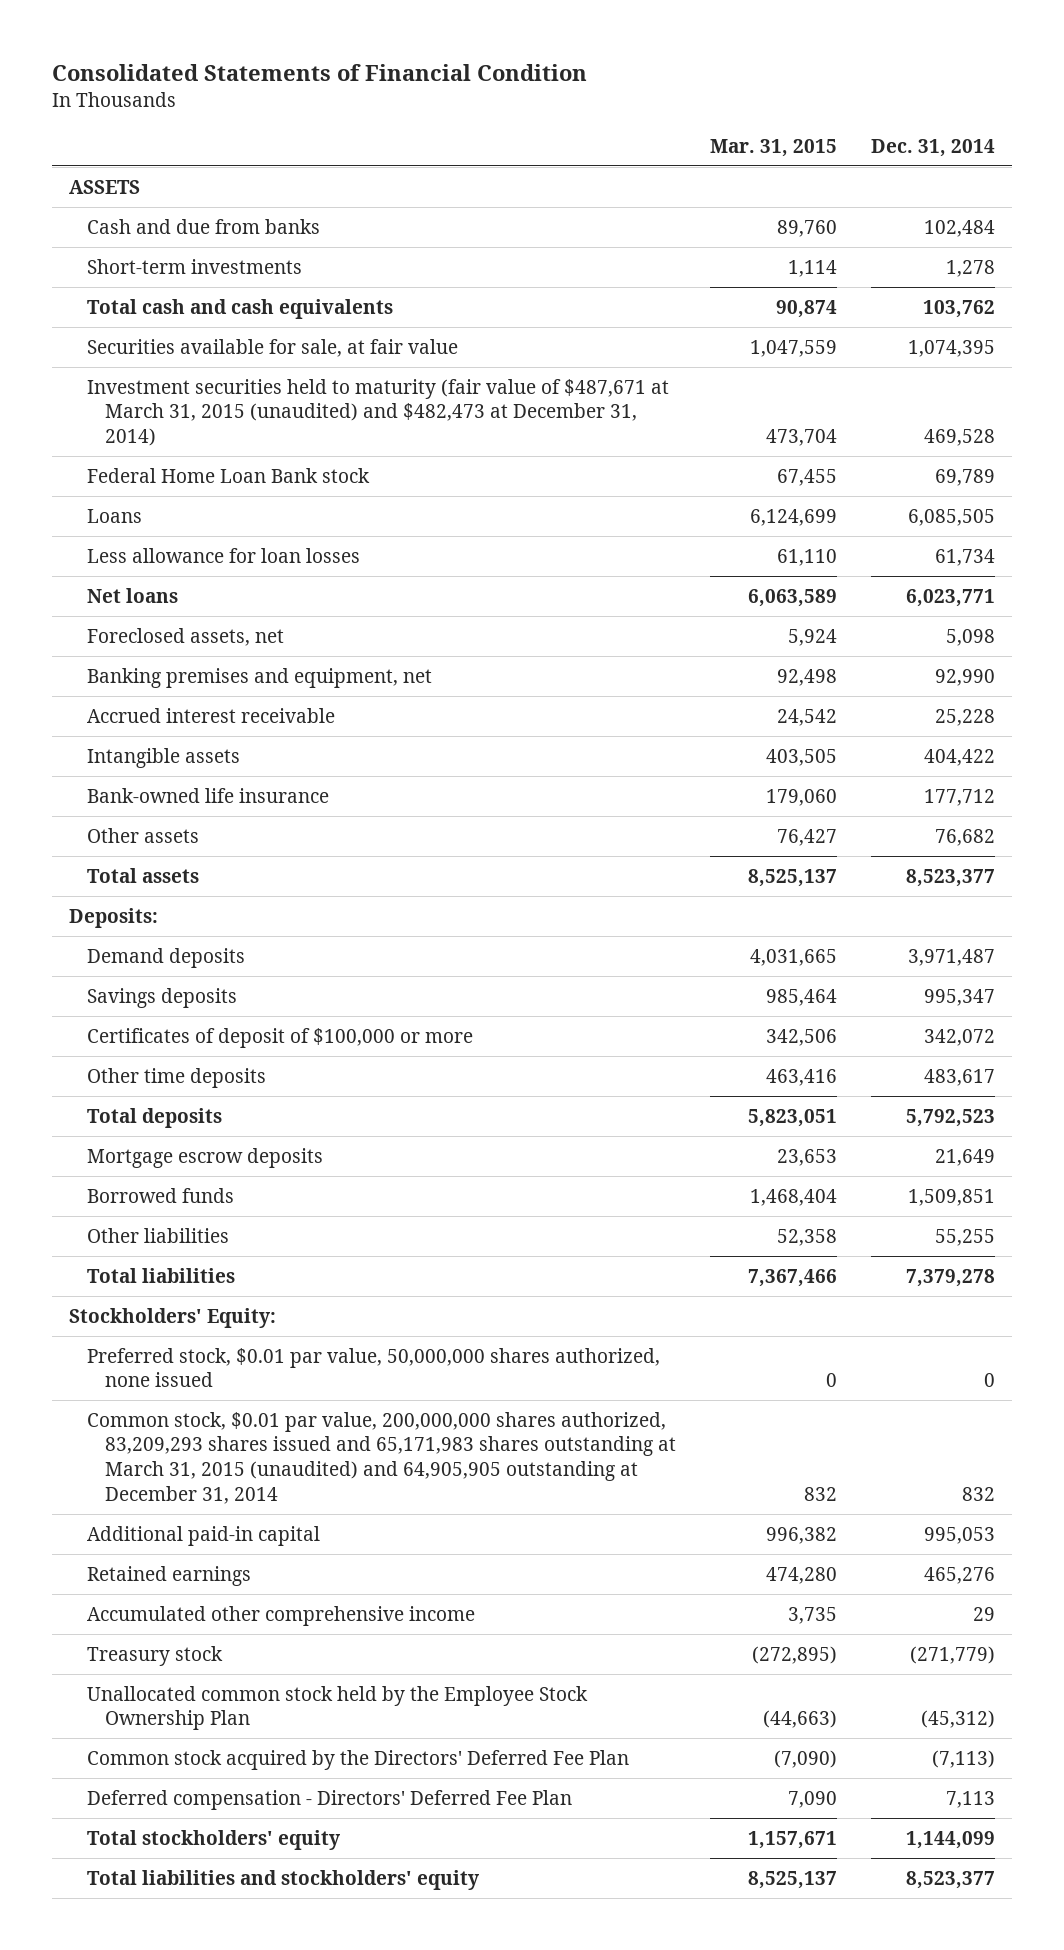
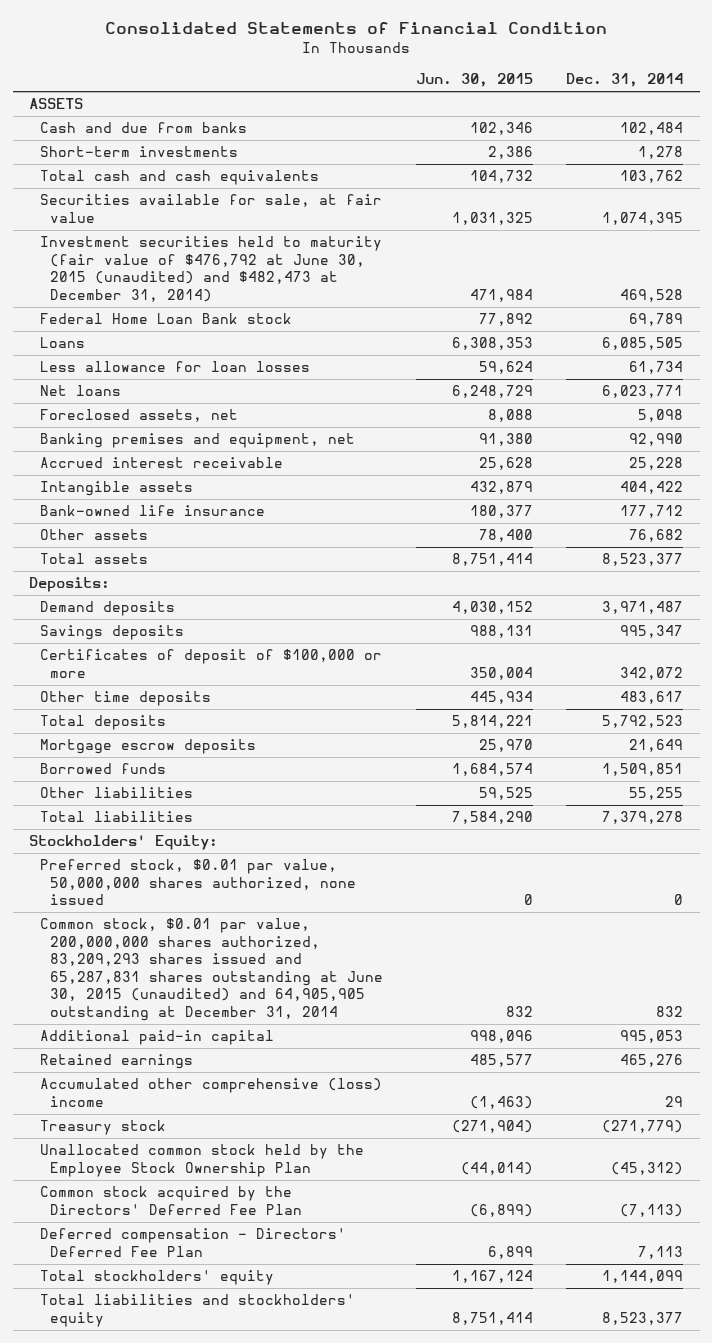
[710,138,838,157] Mar. 31, 2015 -> none
none -> [416,73,534,88] Jun. 30, 2015
[86,378,669,447] Investment securities held to maturity (fair value of $487,671 at March 31, 2015 (unaudited) and $482,473 at December 31, 2014) -> [39,236,382,302] Investment securities held to maturity (fair value of $476,792 at June 30, 2015 (unaudited) and $482,473 at December 31, 2014)
[86,1411,677,1504] Common stock, $0.01 par value, 200,000,000 shares authorized, 83,209,293 shares issued and 65,171,983 shares outstanding at March 31, 2015 (unaudited) and 64,905,905 outstanding at December 31, 2014 -> [39,918,384,1021] Common stock, $0.01 par value, 200,000,000 shares authorized, 83,209,293 shares issued and 65,287,831 shares outstanding at June 30, 2015 (unaudited) and 64,905,905 outstanding at December 31, 2014
[86,1605,475,1626] Accumulated other comprehensive income -> [39,1078,382,1107] Accumulated other comprehensive (loss) income

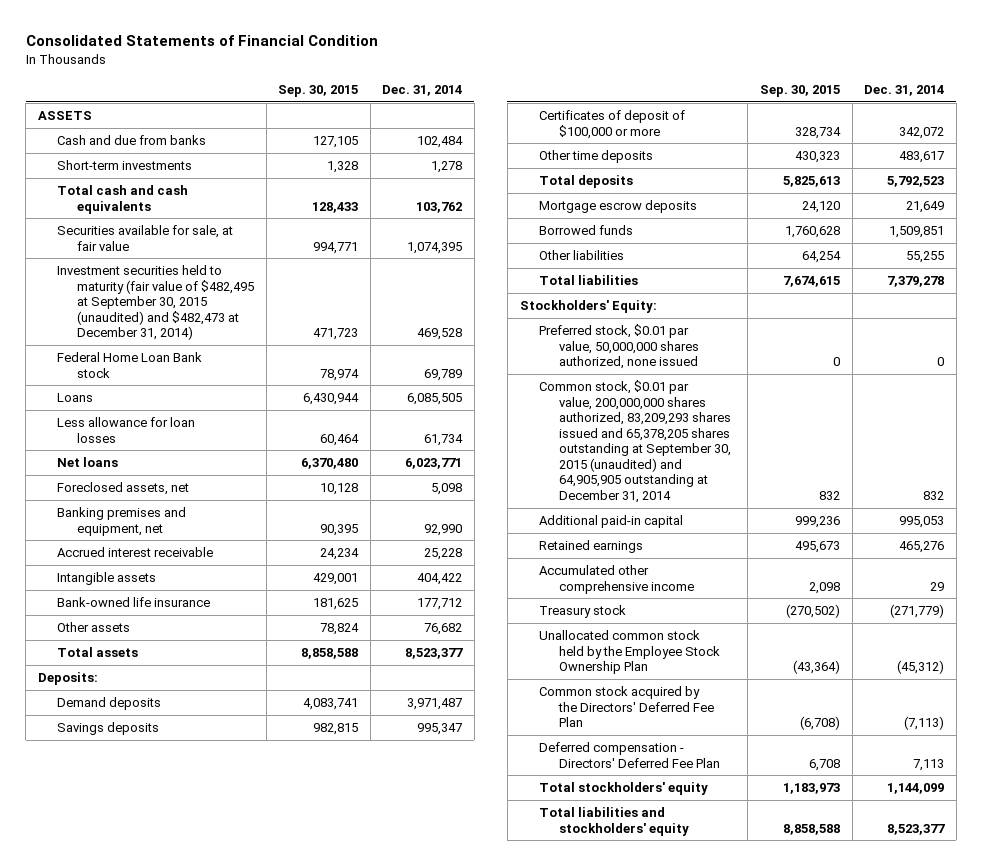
[416,73,534,88] Jun. 30, 2015 -> none
none -> [278,85,359,98] Sep. 30, 2015
[39,236,382,302] Investment securities held to maturity (fair value of $476,792 at June 30, 2015 (unaudited) and $482,473 at December 31, 2014) -> [57,265,255,341] Investment securities held to maturity (fair value of $482,495 at September 30, 2015 (unaudited) and $482,473 at December 31, 2014)
[39,918,384,1021] Common stock, $0.01 par value, 200,000,000 shares authorized, 83,209,293 shares issued and 65,287,831 shares outstanding at June 30, 2015 (unaudited) and 64,905,905 outstanding at December 31, 2014 -> [539,380,731,503] Common stock, $0.01 par value, 200,000,000 shares authorized, 83,209,293 shares issued and 65,378,205 shares outstanding at September 30, 2015 (unaudited) and 64,905,905 outstanding at December 31, 2014
[39,1078,382,1107] Accumulated other comprehensive (loss) income -> [539,565,694,594] Accumulated other comprehensive income

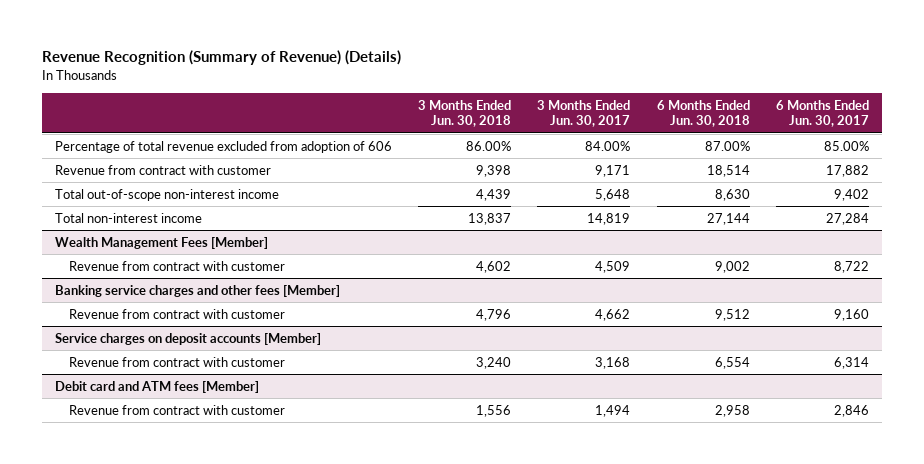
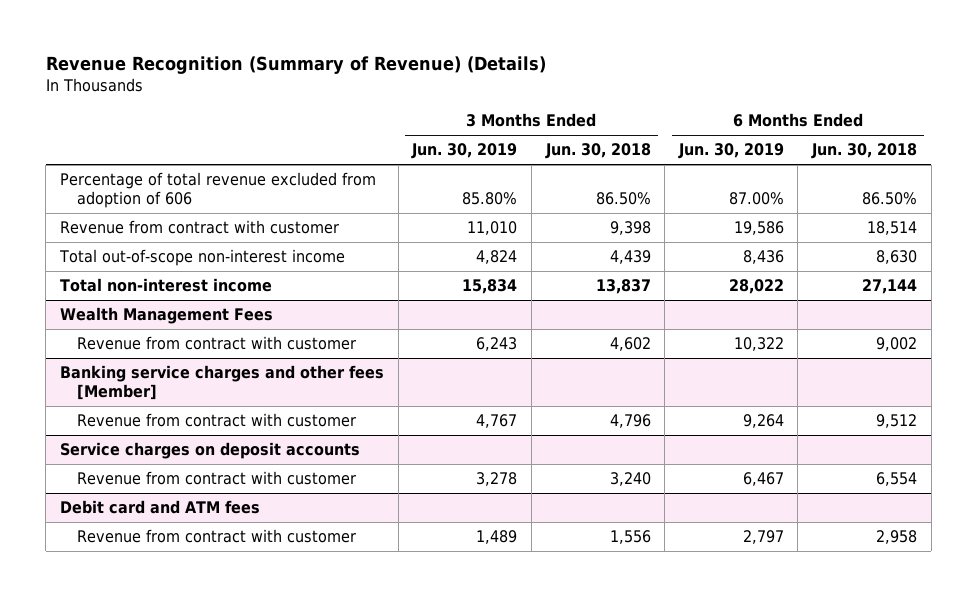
[537,99,631,128] 3 Months Ended Jun. 30, 2017 -> none
[775,99,869,128] 6 Months Ended Jun. 30, 2017 -> none
none -> [411,143,518,160] Jun. 30, 2019
none -> [677,143,784,160] Jun. 30, 2019
[466,140,512,151] 86.00% -> [595,192,651,206] 86.50%
[704,140,750,151] 87.00% -> [862,192,918,206] 86.50%
[54,236,268,249] Wealth Management Fees [Member] -> [60,307,274,325] Wealth Management Fees
[54,332,321,345] Service charges on deposit accounts [Member] -> [60,442,361,460] Service charges on deposit accounts
[54,380,259,393] Debit card and ATM fees [Member] -> [60,500,261,515] Debit card and ATM fees

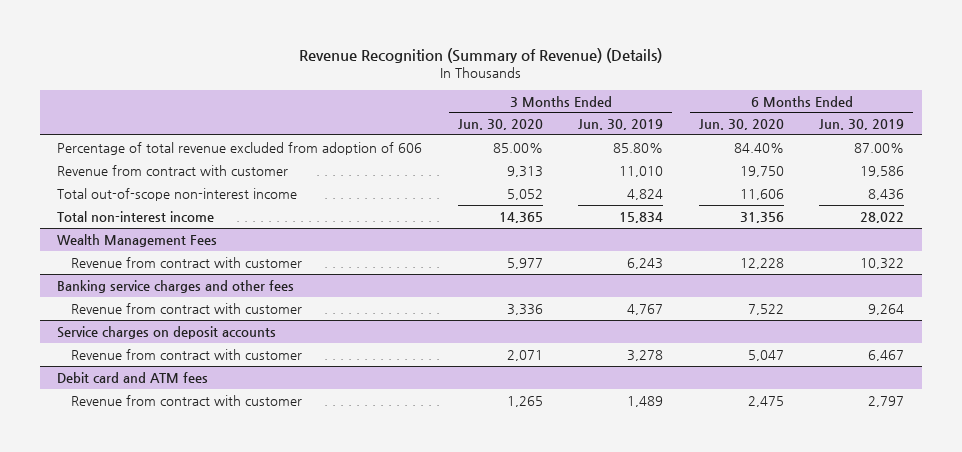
[544,143,651,160] Jun. 30, 2018 -> none
[811,143,918,160] Jun. 30, 2018 -> none
none -> [457,119,543,131] Jun. 30, 2020
none -> [698,119,784,131] Jun. 30, 2020
[60,365,385,401] Banking service charges and other fees [Member] -> [57,279,295,293] Banking service charges and other fees

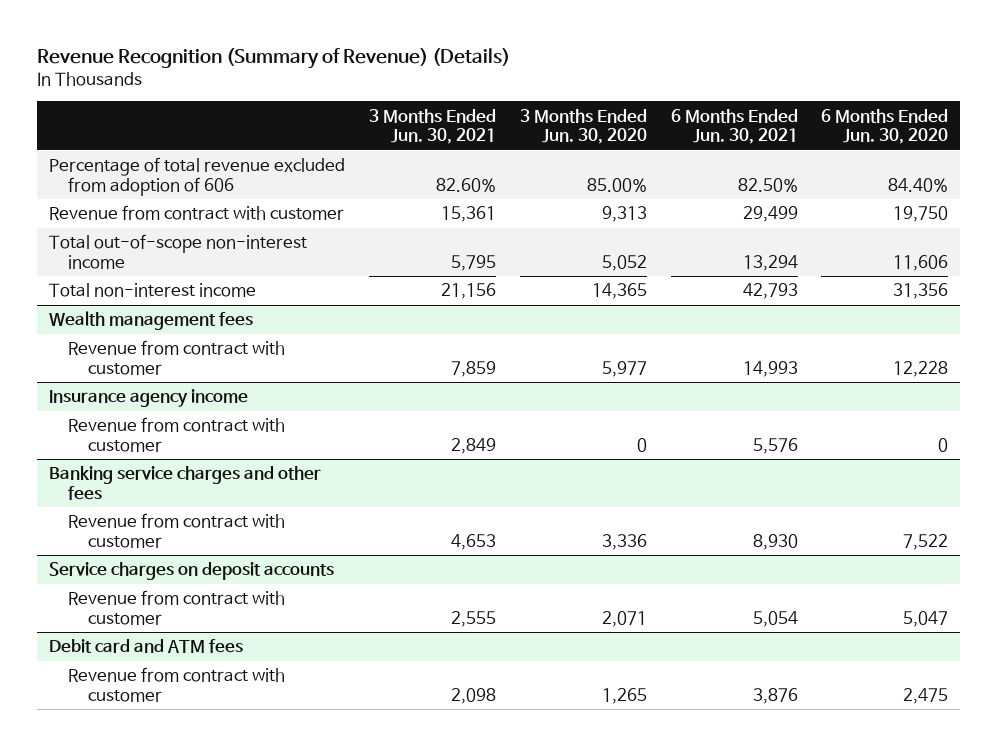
[578,119,664,131] Jun. 30, 2019 -> none
[819,119,905,131] Jun. 30, 2019 -> none
none -> [368,108,496,145] 3 Months Ended Jun. 30, 2021
none -> [670,108,798,145] 6 Months Ended Jun. 30, 2021
[57,233,218,247] Wealth Management Fees -> [49,311,254,331] Wealth management fees
none -> [49,389,249,408] Insurance agency income
none -> [68,417,286,452] Revenue from contract with customer

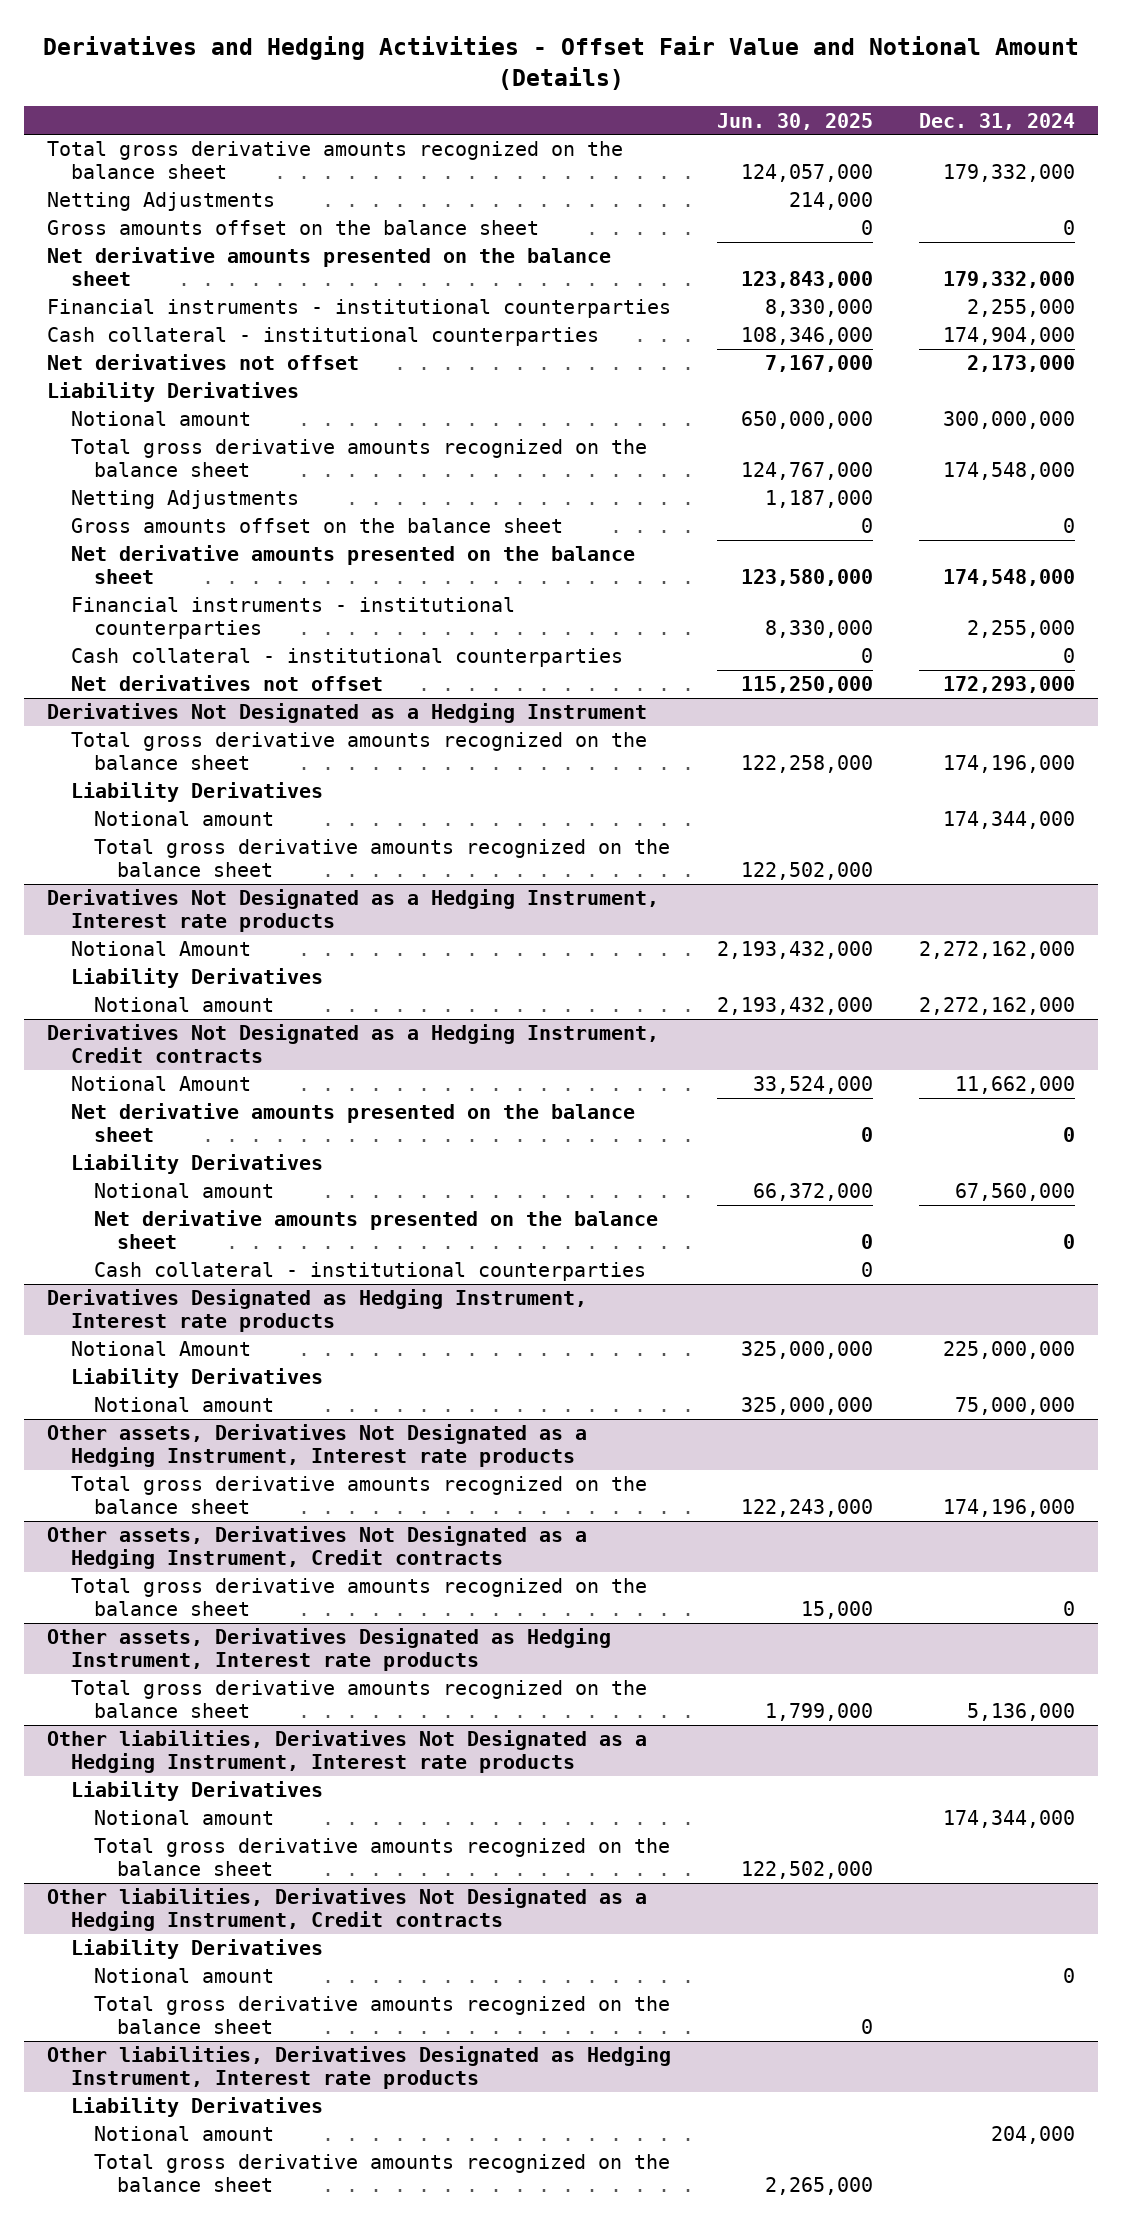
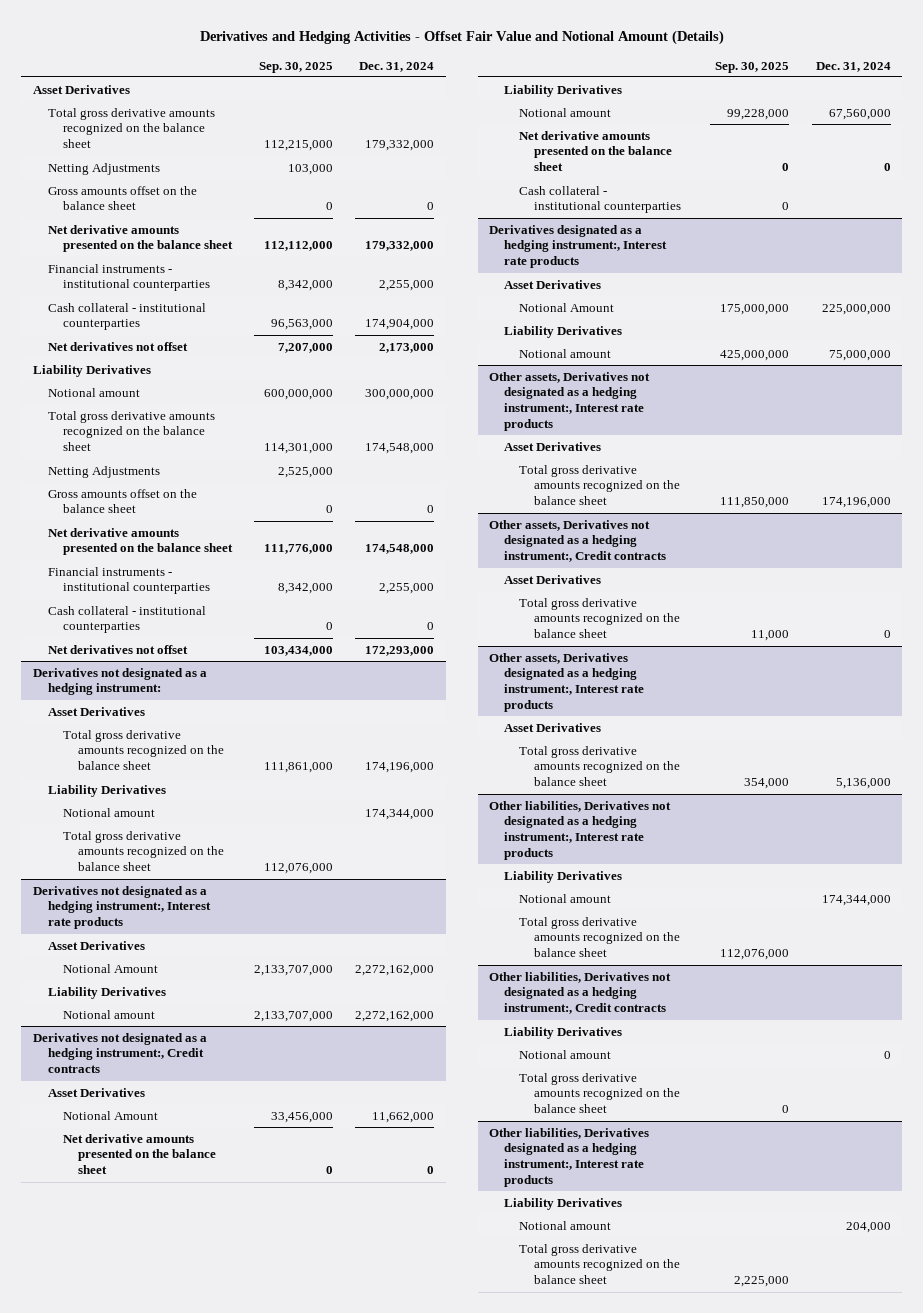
[717,112,874,130] Jun. 30, 2025 -> none
none -> [259,61,334,73] Sep. 30, 2025
none -> [32,84,130,94] Asset Derivatives
[47,703,648,724] Derivatives Not Designated as a Hedging Instrument -> [32,667,207,696] Derivatives not designated as a hedging instrument:
none -> [47,706,145,716] Asset Derivatives
[47,889,660,933] Derivatives Not Designated as a Hedging Instrument, Interest rate products -> [32,885,211,930] Derivatives not designated as a hedging instrument:, Interest rate products
none -> [47,940,145,950] Asset Derivatives
[47,1024,660,1064] Derivatives Not Designated as a Hedging Instrument, Credit contracts -> [32,1032,207,1074] Derivatives not designated as a hedging instrument:, Credit contracts
none -> [47,1087,145,1097] Asset Derivatives
[47,1289,588,1333] Derivatives Designated as Hedging Instrument, Interest rate products -> [488,224,667,269] Derivatives designated as a hedging instrument:, Interest rate products
none -> [503,279,601,289] Asset Derivatives
[47,1424,588,1468] Other assets, Derivatives Not Designated as a Hedging Instrument, Interest rate products -> [488,371,650,432] Other assets, Derivatives not designated as a hedging instrument:, Interest rate products
none -> [503,441,601,451] Asset Derivatives
[47,1526,588,1570] Other assets, Derivatives Not Designated as a Hedging Instrument, Credit contracts -> [488,519,666,563] Other assets, Derivatives not designated as a hedging instrument:, Credit contracts
none -> [503,574,601,584] Asset Derivatives
[47,1628,612,1672] Other assets, Derivatives Designated as Hedging Instrument, Interest rate products -> [488,652,644,713] Other assets, Derivatives designated as a hedging instrument:, Interest rate products
none -> [503,722,601,732] Asset Derivatives
[47,1730,648,1774] Other liabilities, Derivatives Not Designated as a Hedging Instrument, Interest rate products -> [488,800,671,861] Other liabilities, Derivatives not designated as a hedging instrument:, Interest rate products
[47,1888,648,1932] Other liabilities, Derivatives Not Designated as a Hedging Instrument, Credit contracts -> [488,971,671,1015] Other liabilities, Derivatives not designated as a hedging instrument:, Credit contracts
[47,2046,672,2090] Other liabilities, Derivatives Designated as Hedging Instrument, Interest rate products -> [488,1127,649,1188] Other liabilities, Derivatives designated as a hedging instrument:, Interest rate products

